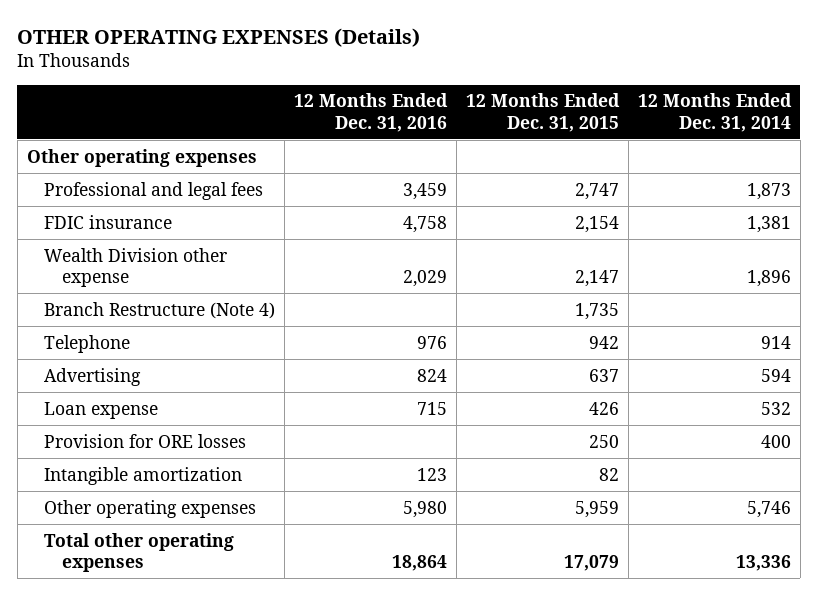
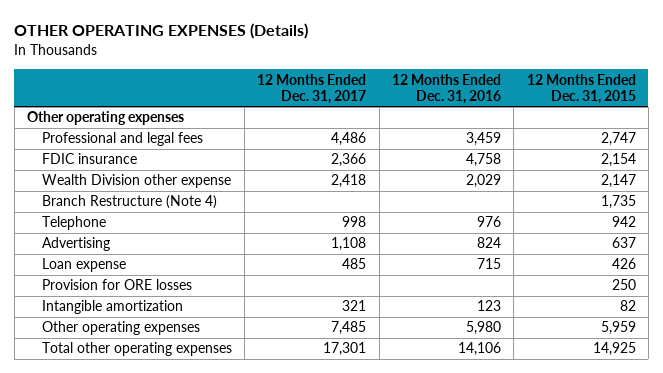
[637,93,792,132] 12 Months Ended Dec. 31, 2014 -> none
none -> [257,73,367,105] 12 Months Ended Dec. 31, 2017
[391,555,447,572] 18,864 -> [457,342,501,357] 14,106
[563,555,619,572] 17,079 -> [592,342,636,357] 14,925

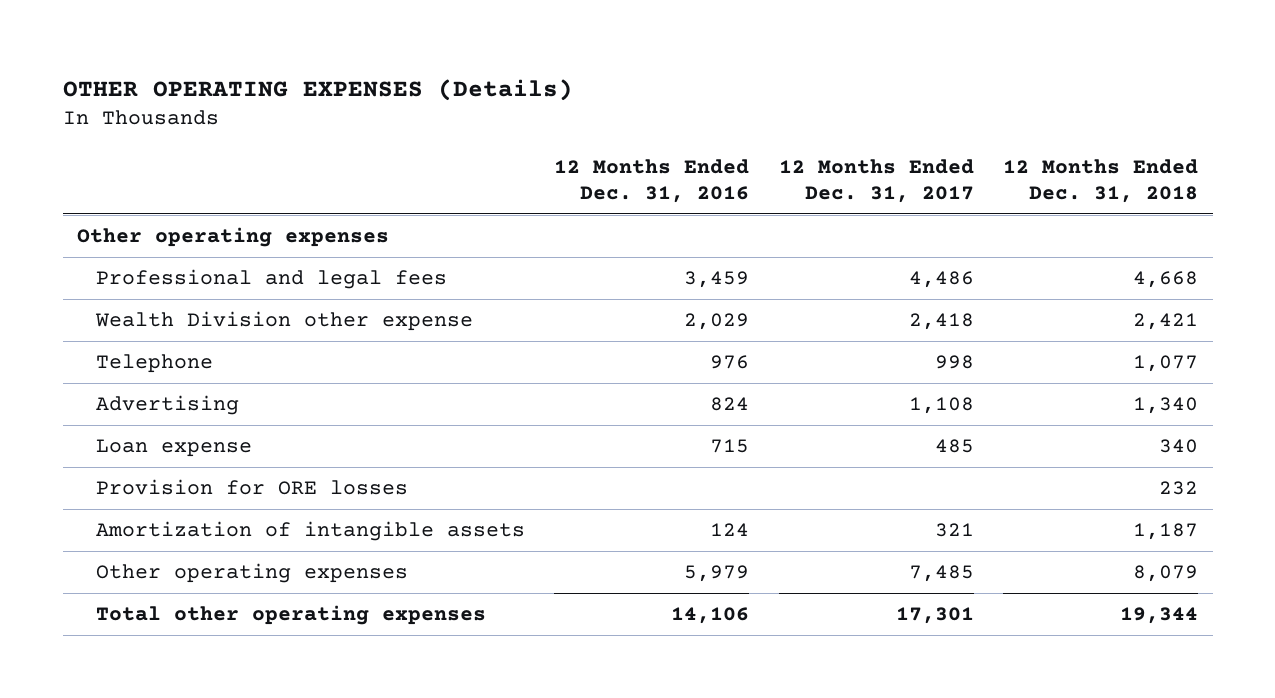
[526,73,636,105] 12 Months Ended Dec. 31, 2015 -> none
none -> [1002,158,1198,203] 12 Months Ended Dec. 31, 2018
[41,153,137,165] FDIC insurance -> none
[41,195,217,210] Branch Restructure (Note 4) -> none
[41,300,183,315] Intangible amortization -> [95,520,525,541] Amortization of intangible assets
[476,300,501,312] 123 -> [710,522,750,536] 124
[465,321,501,336] 5,980 -> [684,564,750,582] 5,979

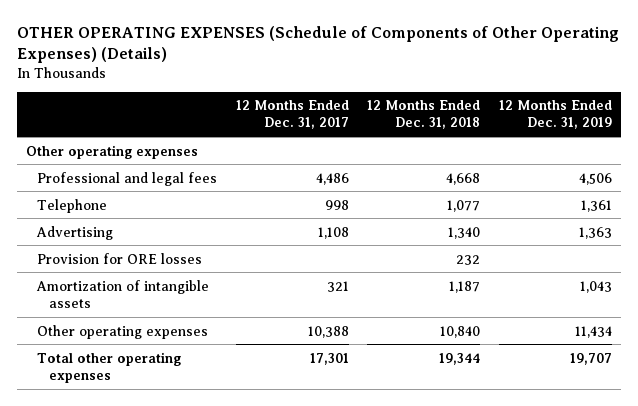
[62,78,573,101] OTHER OPERATING EXPENSES (Details) -> [16,26,619,64] OTHER OPERATING EXPENSES (Schedule of Components of Other Operating Expenses) (Details)
[554,158,750,203] 12 Months Ended Dec. 31, 2016 -> none
none -> [498,100,612,130] 12 Months Ended Dec. 31, 2019
[94,310,473,331] Wealth Division other expense -> none
[95,438,252,457] Loan expense -> none
[908,564,974,582] 7,485 -> [307,325,349,338] 10,388
[1132,564,1198,582] 8,079 -> [440,325,481,338] 10,840

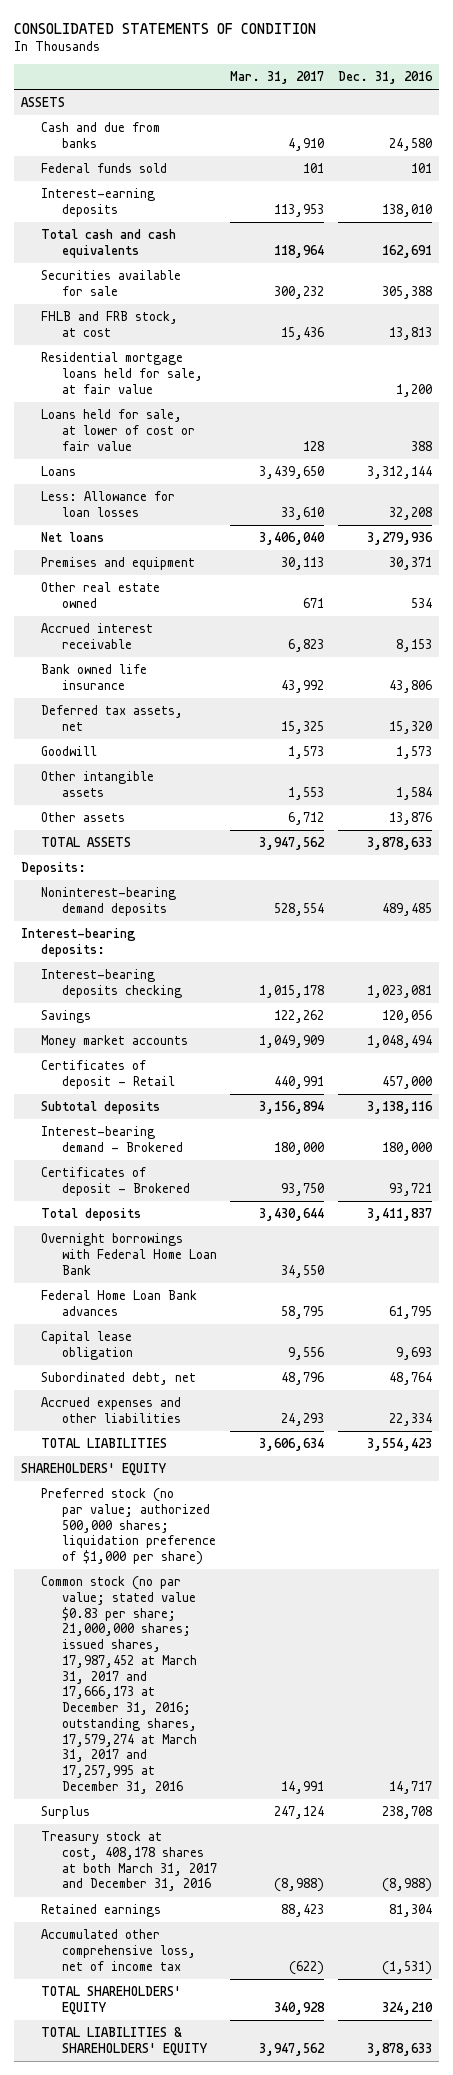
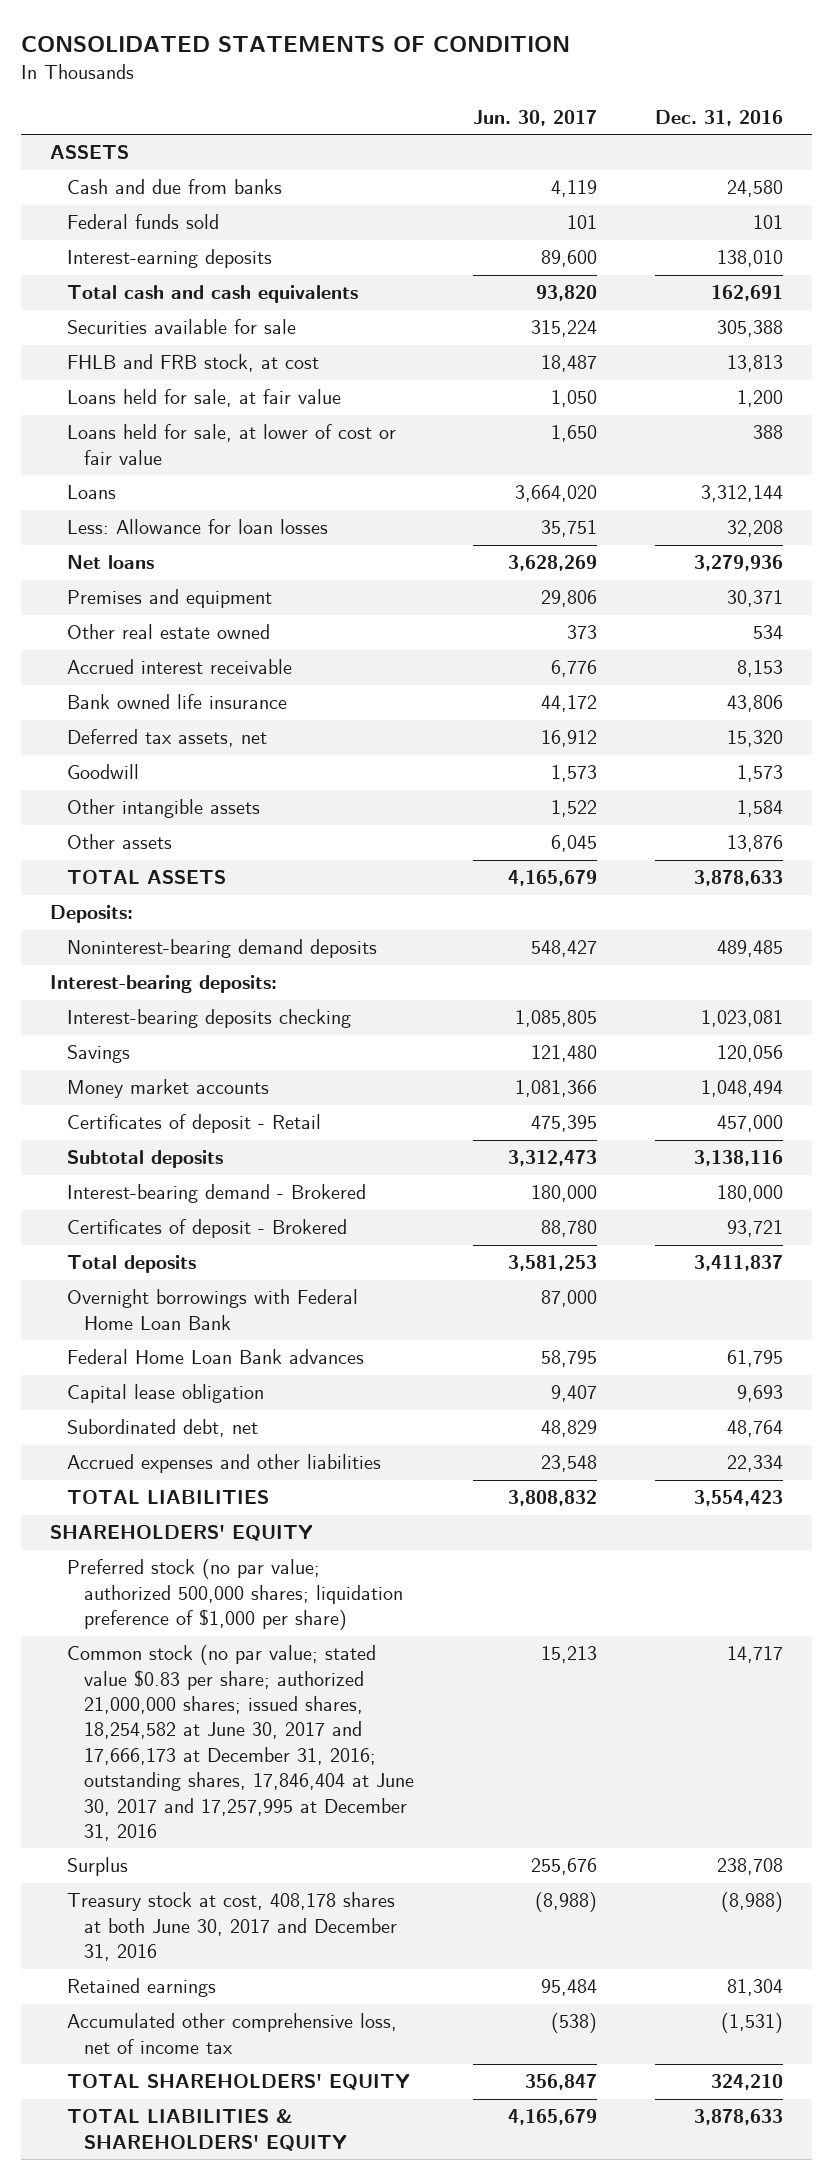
[230,71,325,85] Mar. 31, 2017 -> none
none -> [472,109,597,126] Jun. 30, 2017
[41,352,203,394] Residential mortgage loans held for sale, at fair value -> [67,389,342,408] Loans held for sale, at fair value
[41,1576,197,1794] Common stock (no par value; stated value $0.83 per share; 21,000,000 shares; issued shares, 17,987,452 at March 31, 2017 and 17,666,173 at December 31, 2016; outstanding shares, 17,579,274 at March 31, 2017 and 17,257,995 at December 31, 2016 -> [67,1645,415,1841] Common stock (no par value; stated value $0.83 per share; authorized 21,000,000 shares; issued shares, 18,254,582 at June 30, 2017 and 17,666,173 at December 31, 2016; outstanding shares, 17,846,404 at June 30, 2017 and 17,257,995 at December 31, 2016
[41,1831,217,1892] Treasury stock at cost, 408,178 shares at both March 31, 2017 and December 31, 2016 -> [67,1892,398,1962] Treasury stock at cost, 408,178 shares at both June 30, 2017 and December 31, 2016

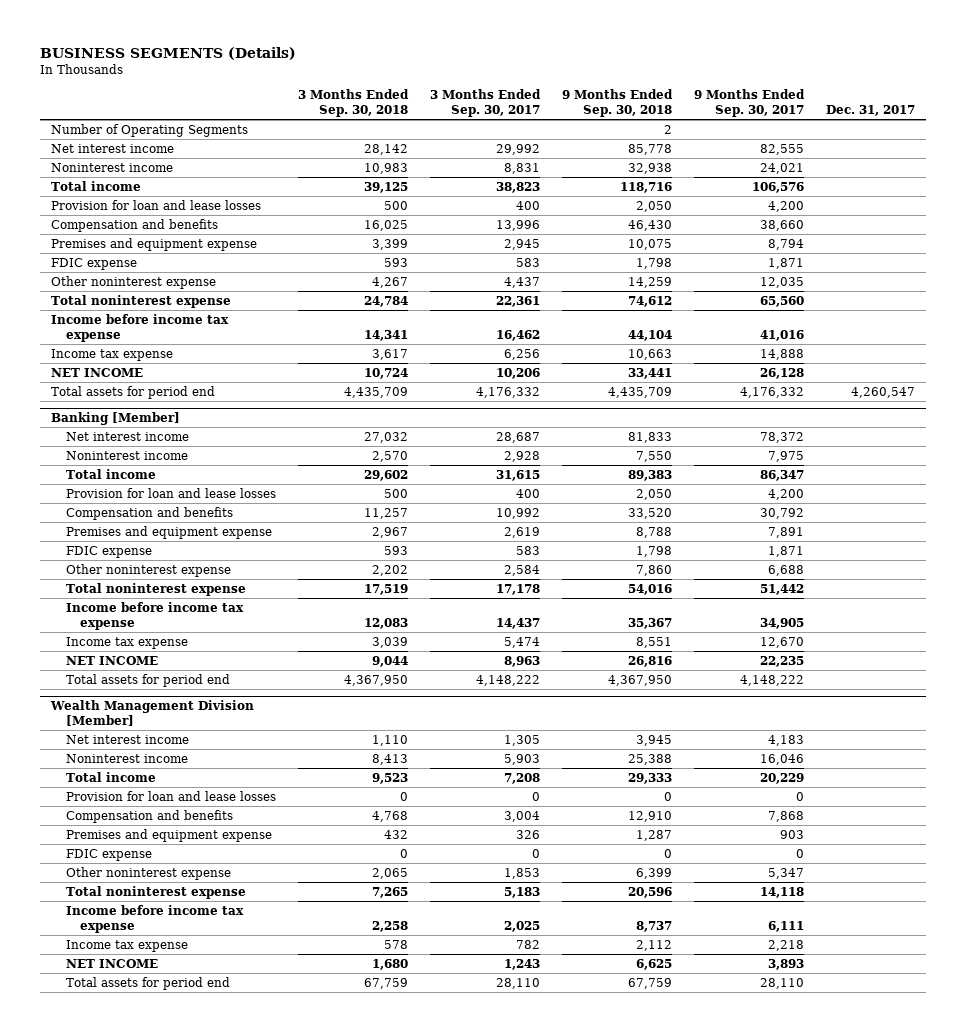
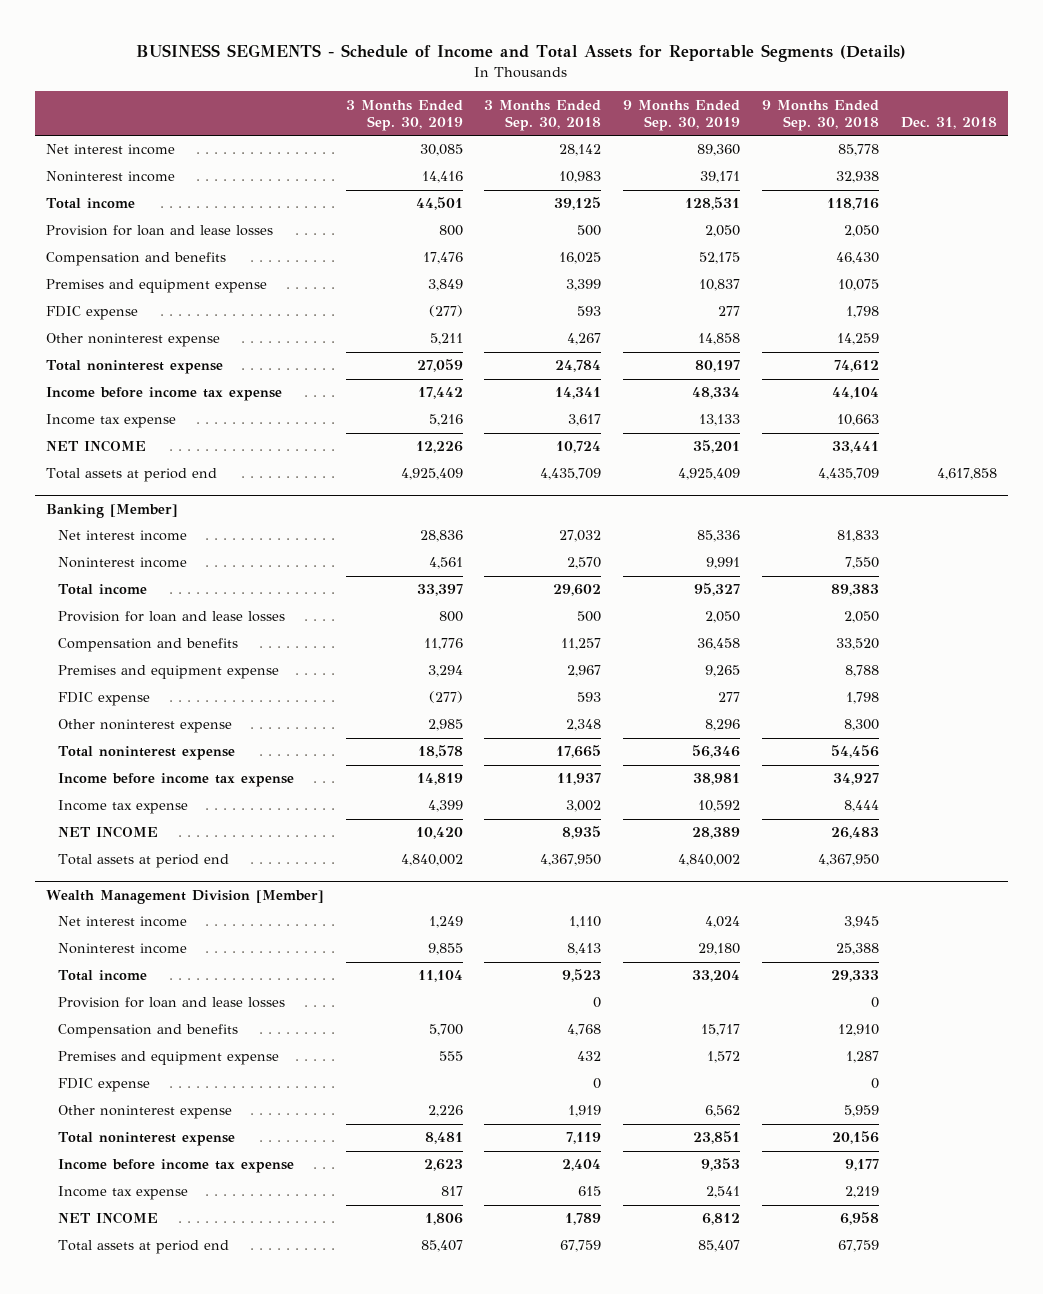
[40,47,297,61] BUSINESS SEGMENTS (Details) -> [136,44,907,63] BUSINESS SEGMENTS - Schedule of Income and Total Assets for Reportable Segments (Details)
[429,89,541,118] 3 Months Ended Sep. 30, 2017 -> none
[693,89,805,118] 9 Months Ended Sep. 30, 2017 -> none
[825,105,915,117] Dec. 31, 2017 -> none
none -> [345,99,463,131] 3 Months Ended Sep. 30, 2019
none -> [623,99,741,131] 9 Months Ended Sep. 30, 2019
none -> [901,116,998,129] Dec. 31, 2018
[51,123,249,137] Number of Operating Segments -> none
[51,385,216,399] Total assets for period end -> [45,468,217,483] Total assets at period end
[371,564,408,576] 2,202 -> [566,719,602,732] 2,348
[635,564,672,576] 7,860 -> [844,719,880,732] 8,300
[363,583,408,595] 17,519 -> [556,745,602,759] 17,665
[627,583,672,595] 54,016 -> [831,745,880,759] 54,456
[363,617,408,629] 12,083 -> [557,773,602,786] 11,937
[627,617,672,629] 35,367 -> [833,773,880,786] 34,927
[371,636,408,648] 3,039 -> [566,800,602,813] 3,002
[635,636,672,648] 8,551 -> [844,800,880,813] 8,444
[371,655,408,667] 9,044 -> [562,826,602,840] 8,935
[627,655,672,667] 26,816 -> [831,827,880,840] 26,483
[65,673,230,687] Total assets for period end -> [57,854,229,869] Total assets at period end
[371,867,408,879] 2,065 -> [568,1105,602,1118] 1,919
[635,867,672,879] 6,399 -> [844,1105,880,1118] 5,959
[371,886,408,898] 7,265 -> [566,1132,602,1145] 7,119
[627,886,672,898] 20,596 -> [832,1131,880,1145] 20,156
[371,920,408,932] 2,258 -> [562,1159,602,1172] 2,404
[635,920,672,932] 8,737 -> [845,1159,880,1172] 9,177
[383,939,408,949] 578 -> [578,1186,602,1197] 615
[635,939,672,951] 2,112 -> [845,1186,880,1199] 2,219
[371,958,408,970] 1,680 -> [565,1213,602,1226] 1,789
[635,958,672,970] 6,625 -> [840,1212,880,1226] 6,958
[65,976,230,990] Total assets for period end -> [57,1240,229,1255] Total assets at period end

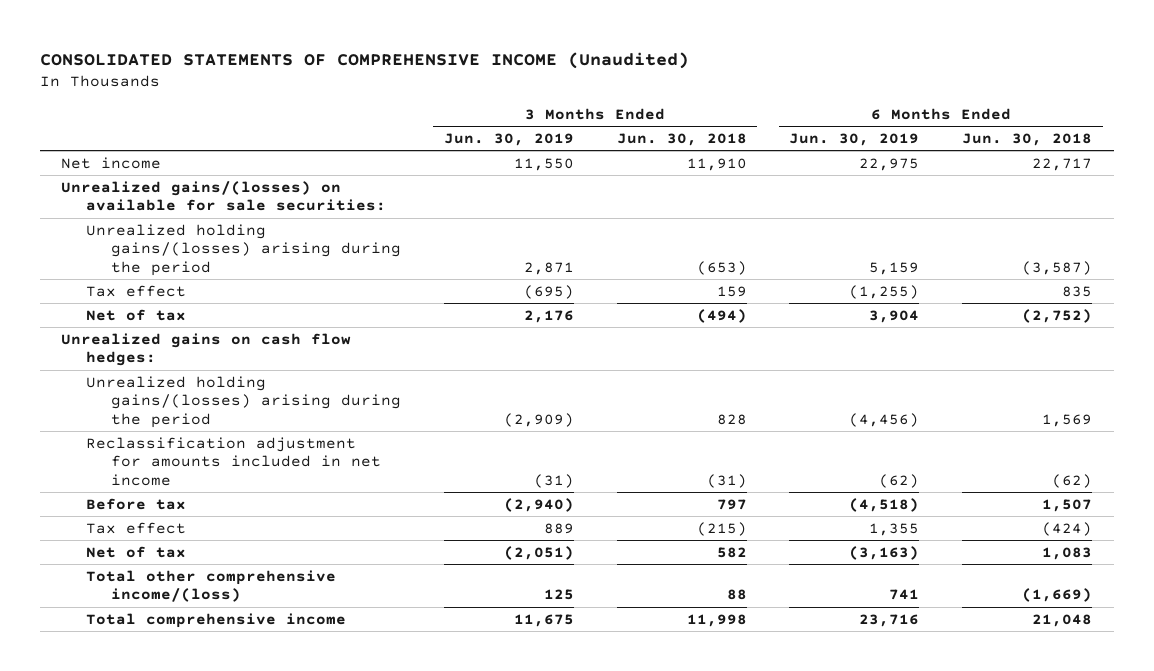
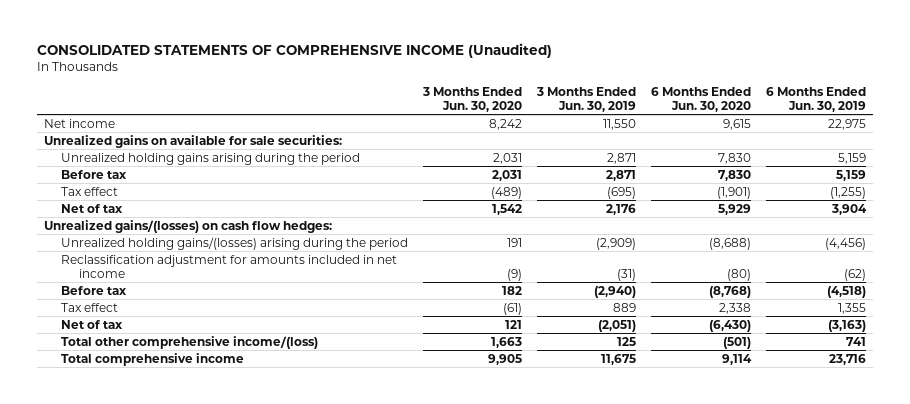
[616,133,747,147] Jun. 30, 2018 -> none
[962,133,1093,147] Jun. 30, 2018 -> none
none -> [422,86,523,112] 3 Months Ended Jun. 30, 2020
none -> [650,86,751,112] 6 Months Ended Jun. 30, 2020
[61,180,386,212] Unrealized gains/(losses) on available for sale securities: -> [44,134,343,148] Unrealized gains on available for sale securities:
[85,223,401,276] Unrealized holding gains/(losses) arising during the period -> [61,152,361,165] Unrealized holding gains arising during the period
none -> [61,169,128,179] Before tax
[61,332,352,367] Unrealized gains on cash flow hedges: -> [44,219,333,233] Unrealized gains/(losses) on cash flow hedges:

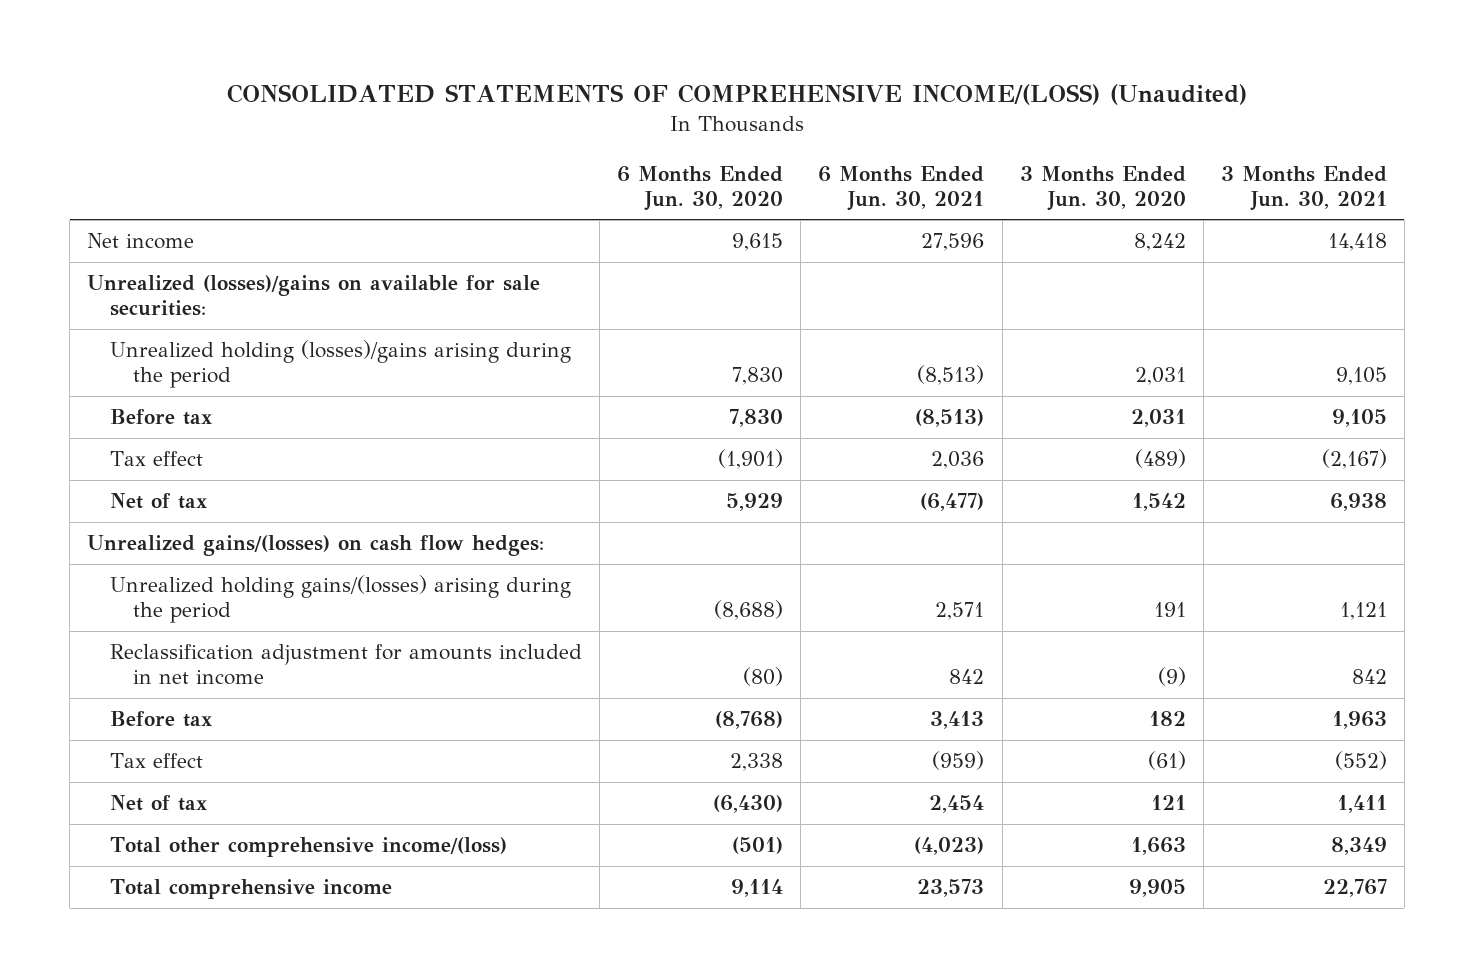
[36,43,552,59] CONSOLIDATED STATEMENTS OF COMPREHENSIVE INCOME (Unaudited) -> [226,84,1247,106] CONSOLIDATED STATEMENTS OF COMPREHENSIVE INCOME/(LOSS) (Unaudited)
[535,86,636,112] 3 Months Ended Jun. 30, 2019 -> none
[765,86,866,112] 6 Months Ended Jun. 30, 2019 -> none
none -> [818,165,985,211] 6 Months Ended Jun. 30, 2021
none -> [1220,165,1387,211] 3 Months Ended Jun. 30, 2021
[44,134,343,148] Unrealized gains on available for sale securities: -> [87,275,541,317] Unrealized (losses)/gains on available for sale securities:
[61,152,361,165] Unrealized holding gains arising during the period -> [110,340,572,389] Unrealized holding (losses)/gains arising during the period

